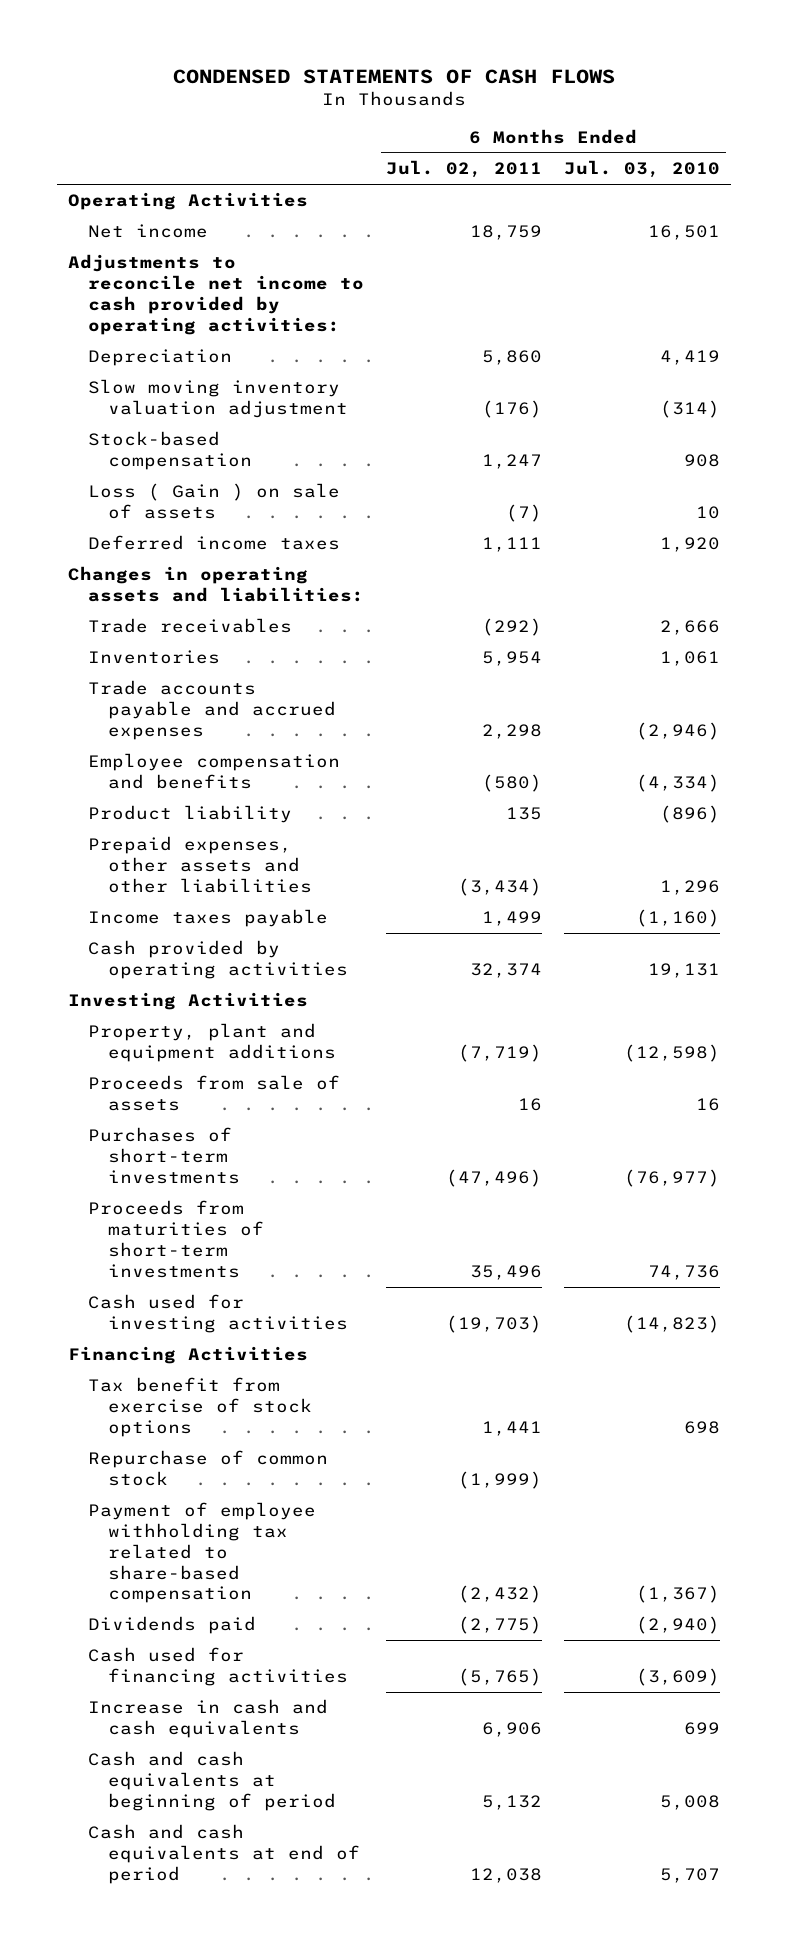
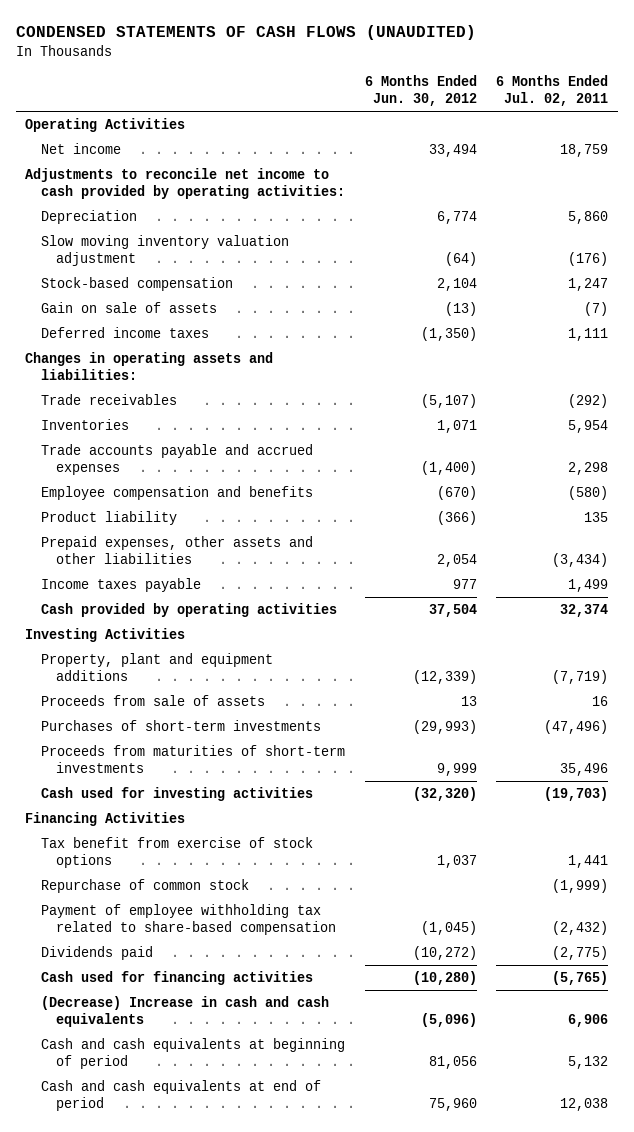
[173,68,616,84] CONDENSED STATEMENTS OF CASH FLOWS -> [15,24,476,40] CONDENSED STATEMENTS OF CASH FLOWS (UNAUDITED)
[564,160,721,179] Jul. 03, 2010 -> none
none -> [364,75,477,107] 6 Months Ended Jun. 30, 2012
[88,483,341,520] Loss ( Gain ) on sale of assets -> [40,301,217,313] Gain on sale of assets
[88,1699,329,1739] Increase in cash and cash equivalents -> [40,995,329,1028] (Decrease) Increase in cash and cash equivalents

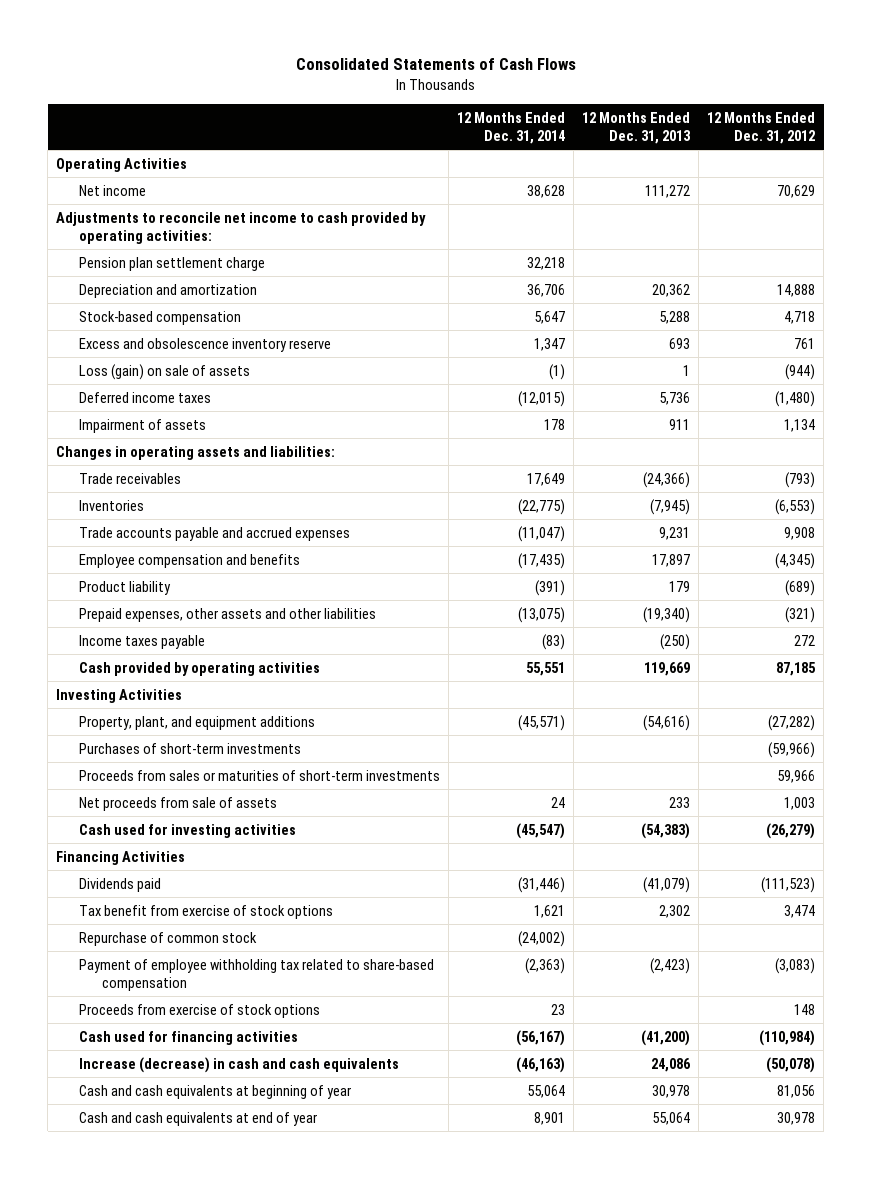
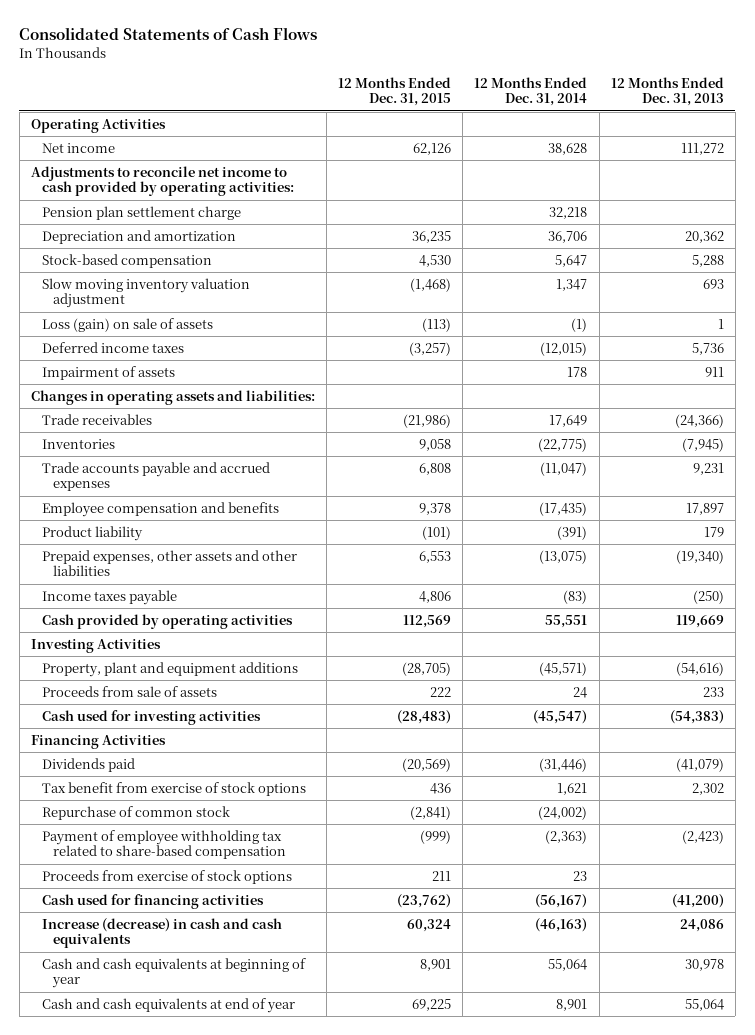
[707,111,816,144] 12 Months Ended Dec. 31, 2012 -> none
none -> [338,76,452,107] 12 Months Ended Dec. 31, 2015
[79,337,332,352] Excess and obsolescence inventory reserve -> [42,277,251,309] Slow moving inventory valuation adjustment
[79,742,302,754] Purchases of short-term investments -> none
[79,769,441,781] Proceeds from sales or maturities of short-term investments -> none
[79,715,316,730] Property, plant, and equipment additions -> [42,661,299,677] Property, plant and equipment additions
[79,796,278,811] Net proceeds from sale of assets -> [42,685,218,697] Proceeds from sale of assets

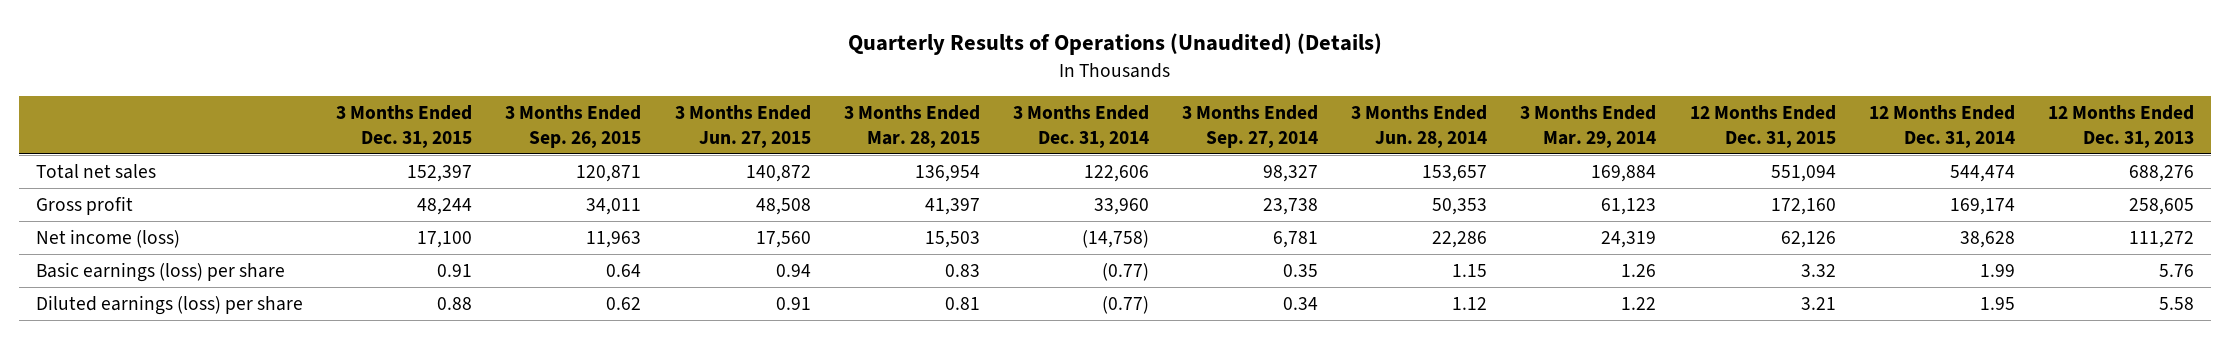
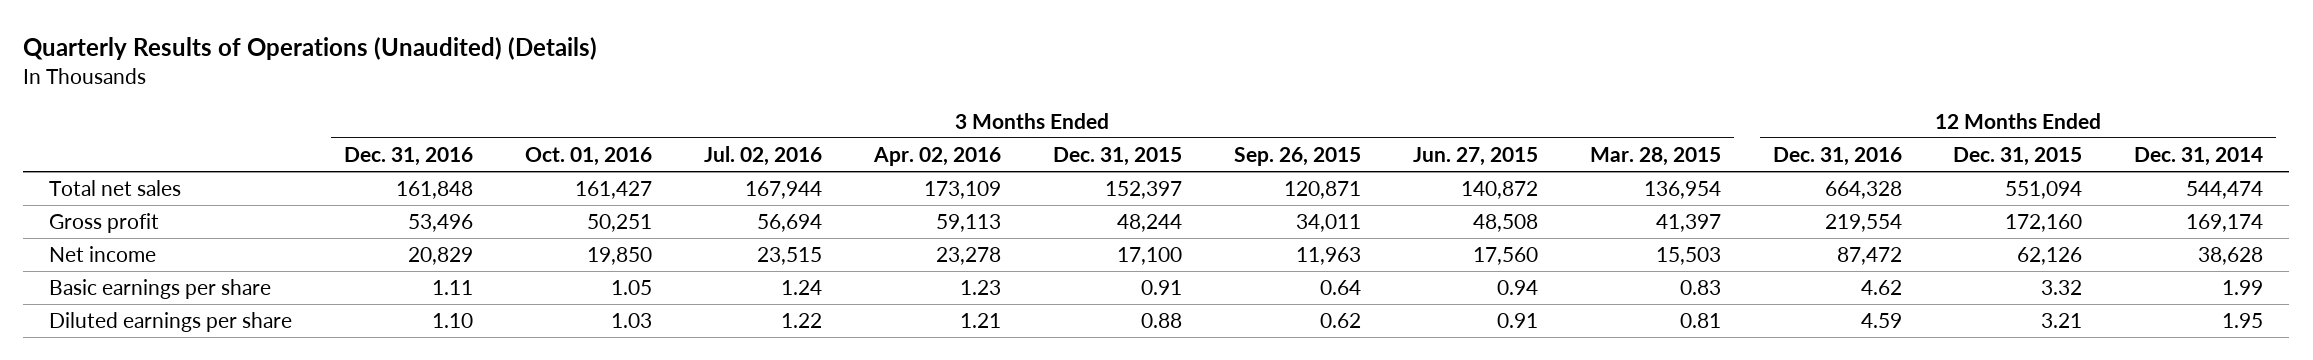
[1012,105,1149,148] 3 Months Ended Dec. 31, 2014 -> none
[1182,105,1319,148] 3 Months Ended Sep. 27, 2014 -> none
[1351,105,1488,148] 3 Months Ended Jun. 28, 2014 -> none
[1520,105,1657,148] 3 Months Ended Mar. 29, 2014 -> none
[2048,105,2195,148] 12 Months Ended Dec. 31, 2013 -> none
none -> [344,146,474,166] Dec. 31, 2016
none -> [525,146,653,166] Oct. 01, 2016
none -> [704,145,823,166] Jul. 02, 2016
none -> [873,146,1002,166] Apr. 02, 2016
none -> [1772,146,1902,166] Dec. 31, 2016
[35,229,180,249] Net income (loss) -> [49,246,157,263] Net income
[35,262,285,283] Basic earnings (loss) per share -> [49,279,272,300] Basic earnings per share
[35,295,303,316] Diluted earnings (loss) per share -> [49,312,293,333] Diluted earnings per share

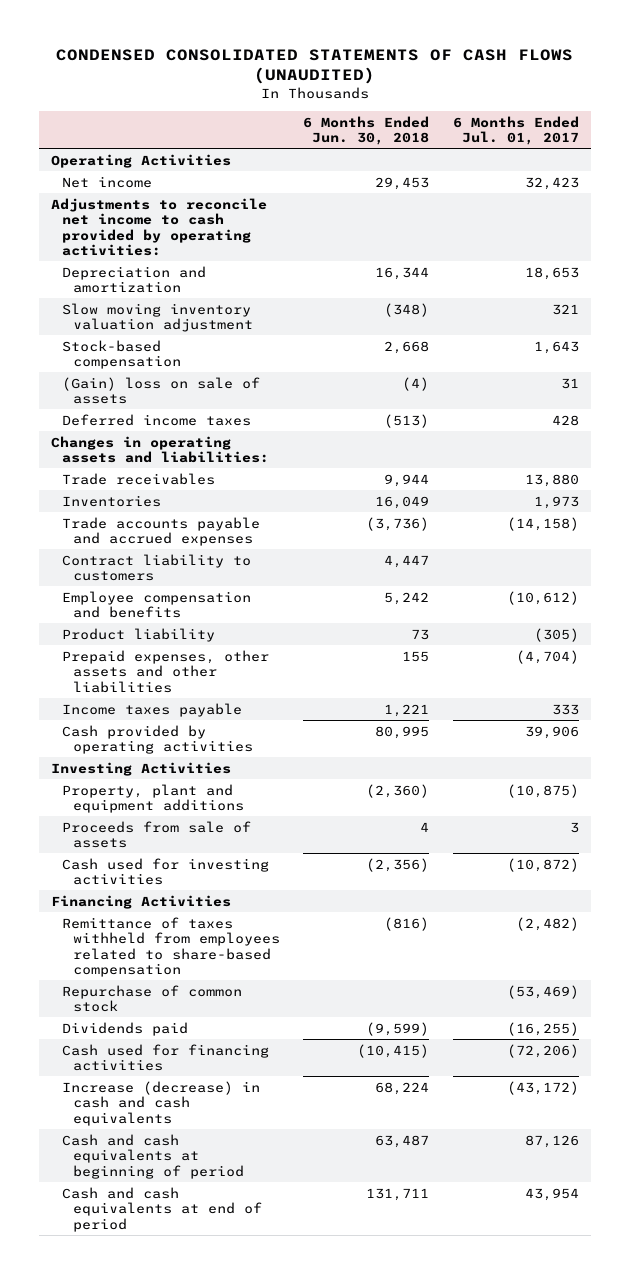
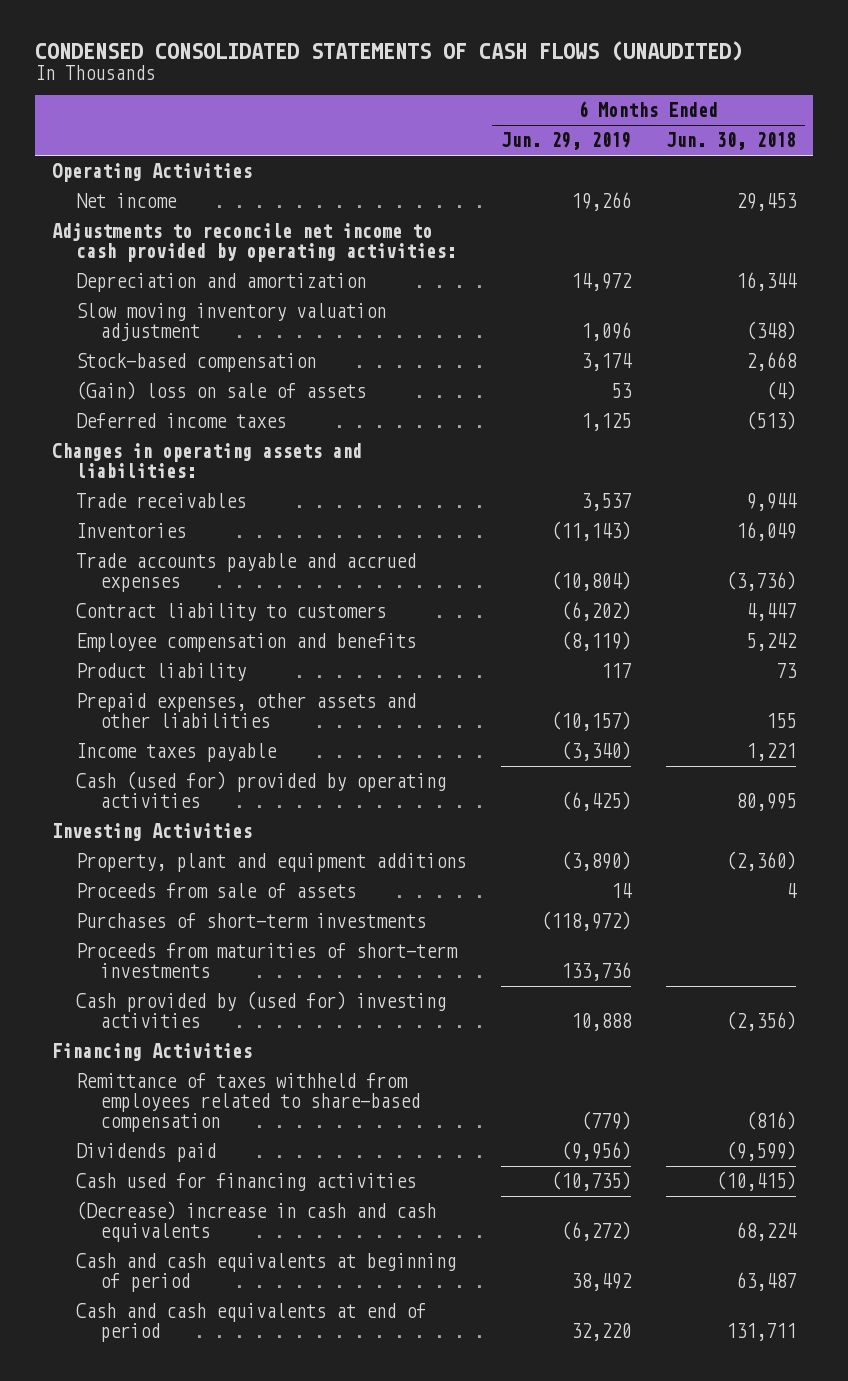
[452,115,579,146] 6 Months Ended Jul. 01, 2017 -> none
none -> [500,132,631,151] Jun. 29, 2019
[61,724,253,755] Cash provided by operating activities -> [76,771,447,809] Cash (used for) provided by operating activities
none -> [76,913,427,929] Purchases of short-term investments
none -> [76,943,459,979] Proceeds from maturities of short-term investments
[61,857,269,886] Cash used for investing activities -> [76,991,447,1029] Cash provided by (used for) investing activities
[61,984,242,1013] Repurchase of common stock -> none
[61,1080,260,1126] Increase (decrease) in cash and cash equivalents -> [76,1201,437,1243] (Decrease) increase in cash and cash equivalents

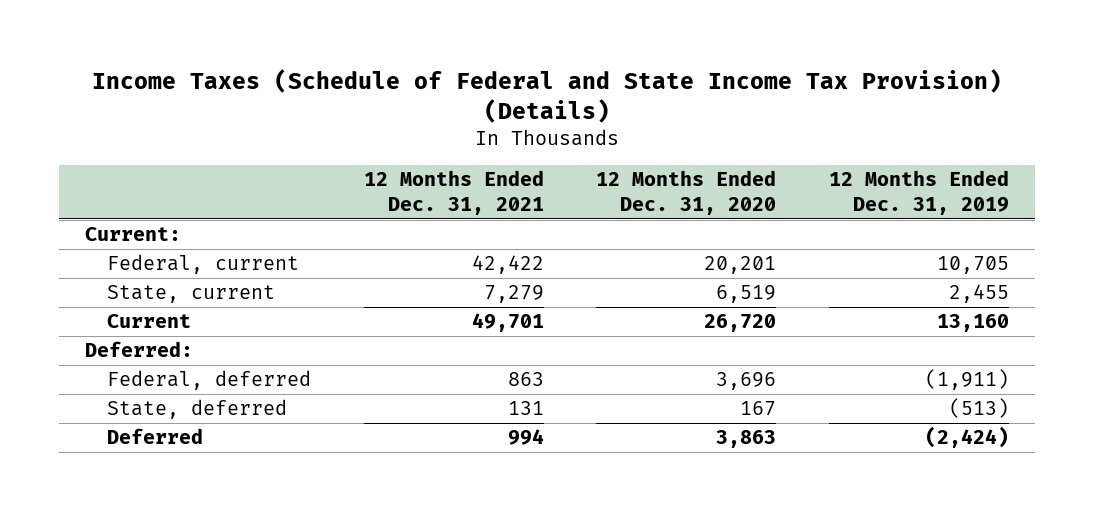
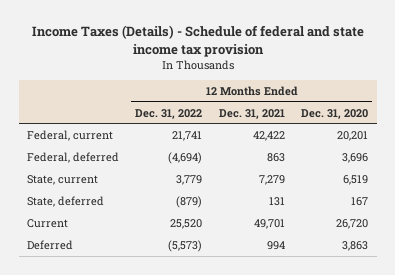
[92,69,1003,124] Income Taxes (Schedule of Federal and State Income Tax Provision) (Details) -> [31,25,364,57] Income Taxes (Details) - Schedule of federal and state income tax provision
[828,170,1009,215] 12 Months Ended Dec. 31, 2019 -> none
none -> [135,108,203,119] Dec. 31, 2022
[85,227,182,242] Current: -> none
[85,341,194,358] Deferred: -> none
[107,285,276,304] State, current -> [27,174,99,185] State, current
[107,314,192,329] Current -> [27,218,69,228] Current

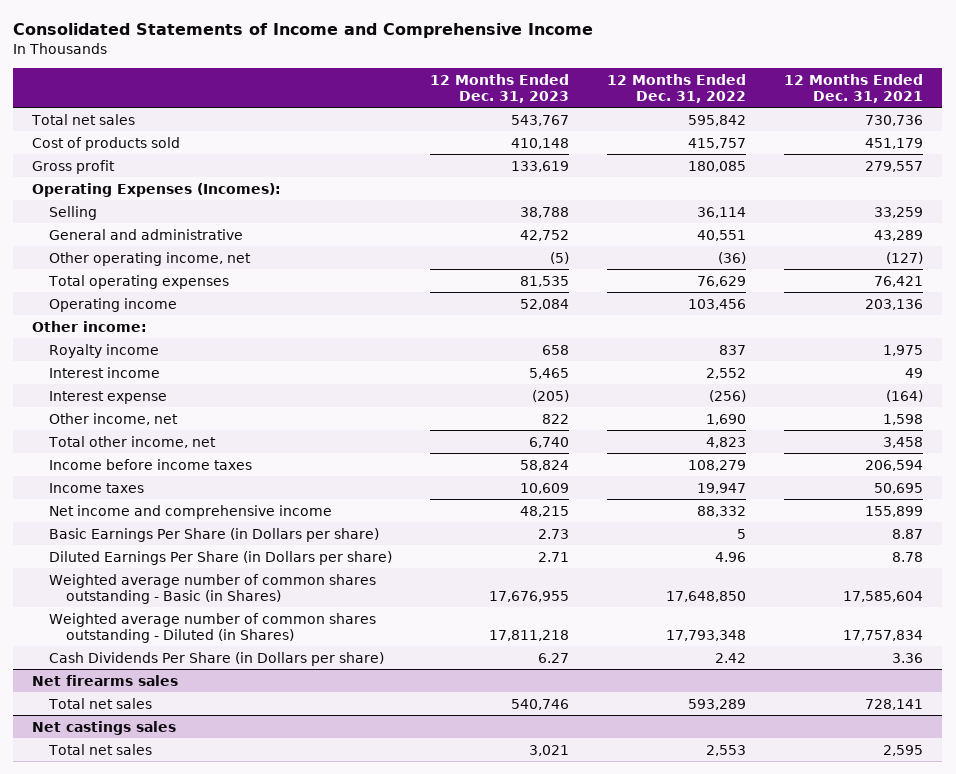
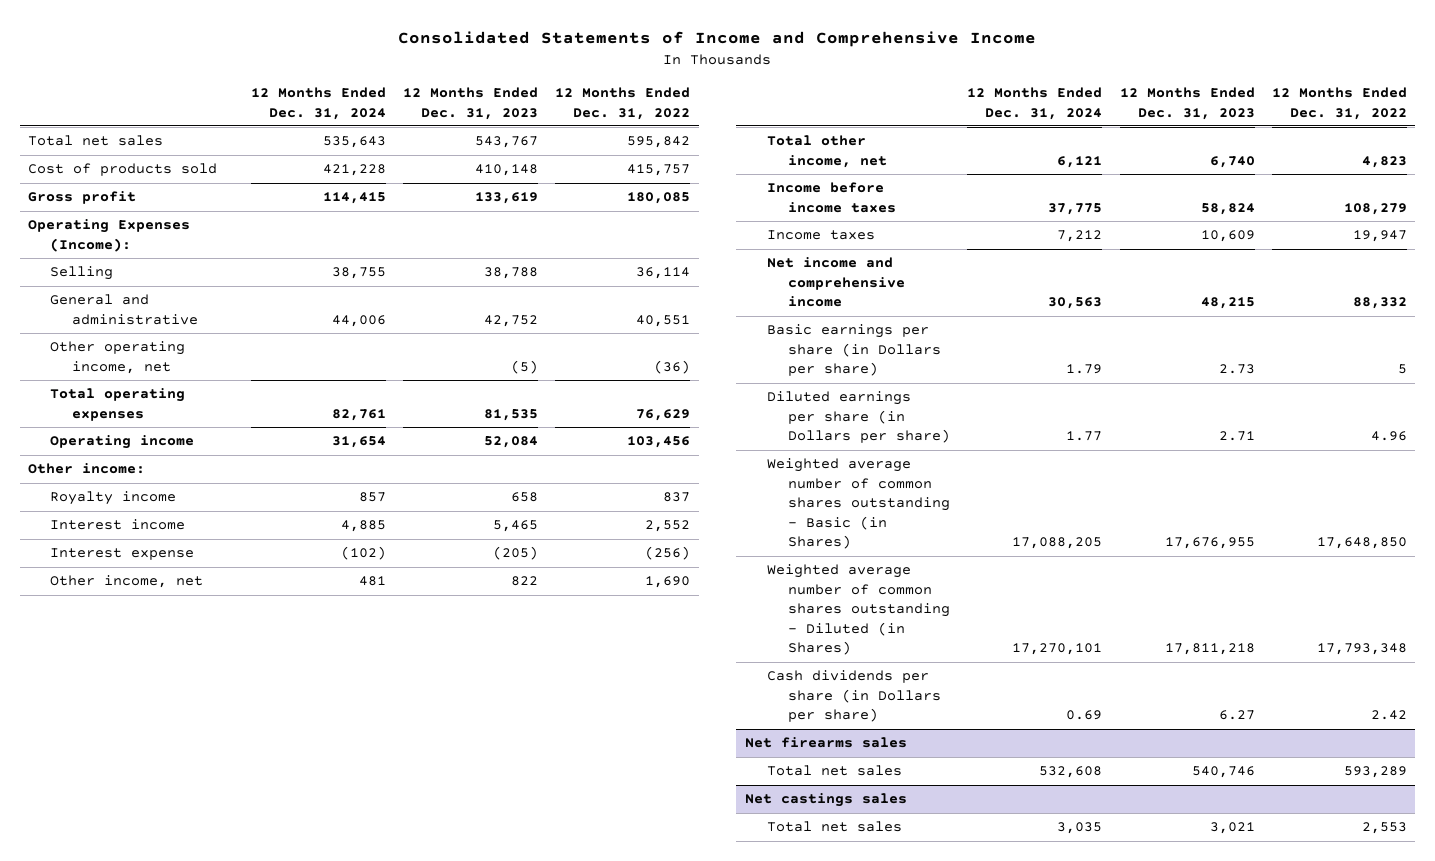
[784,73,924,103] 12 Months Ended Dec. 31, 2021 -> none
none -> [250,87,386,120] 12 Months Ended Dec. 31, 2024
[32,182,282,197] Operating Expenses (Incomes): -> [28,219,191,252] Operating Expenses (Income):
[49,527,380,542] Basic Earnings Per Share (in Dollars per share) -> [766,324,942,377] Basic earnings per share (in Dollars per share)
[49,550,393,565] Diluted Earnings Per Share (in Dollars per share) -> [766,391,951,444] Diluted earnings per share (in Dollars per share)
[49,651,385,666] Cash Dividends Per Share (in Dollars per share) -> [766,670,942,723] Cash dividends per share (in Dollars per share)

